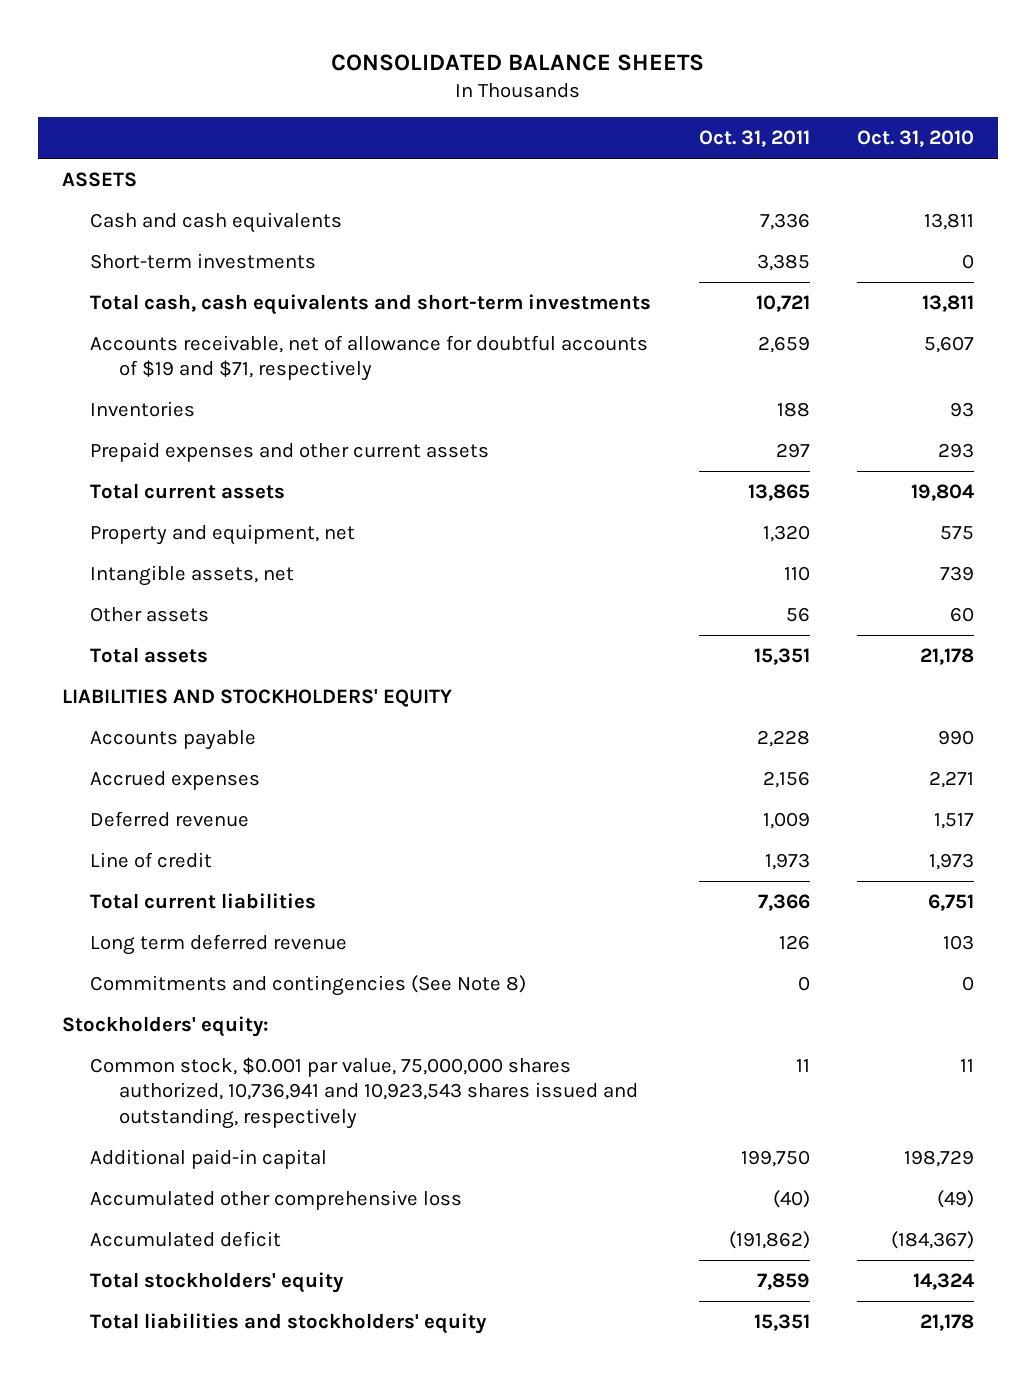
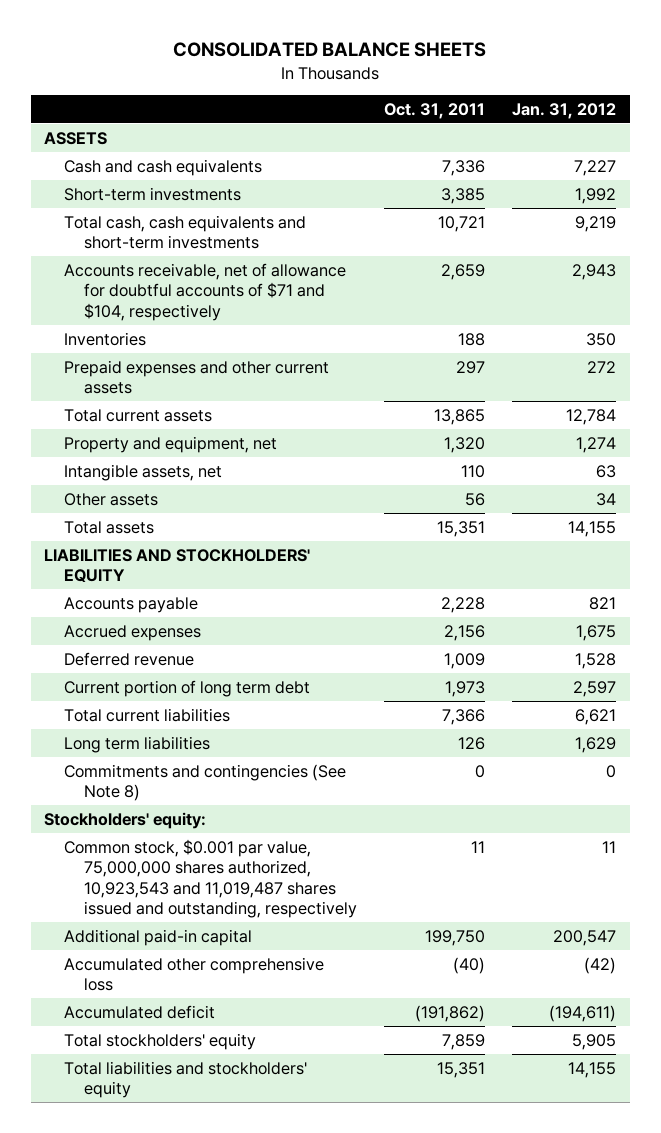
[856,130,974,148] Oct. 31, 2010 -> none
none -> [512,102,617,119] Jan. 31, 2012
[90,334,649,382] Accounts receivable, net of allowance for doubtful accounts of $19 and $71, respectively -> [64,262,347,321] Accounts receivable, net of allowance for doubtful accounts of $71 and $104, respectively
[90,851,213,868] Line of credit -> [64,679,311,697] Current portion of long term debt
[90,933,348,955] Long term deferred revenue -> [64,735,211,753] Long term liabilities
[90,1056,638,1129] Common stock, $0.001 par value, 75,000,000 shares authorized, 10,736,941 and 10,923,543 shares issued and outstanding, respectively -> [64,838,357,919] Common stock, $0.001 par value, 75,000,000 shares authorized, 10,923,543 and 11,019,487 shares issued and outstanding, respectively

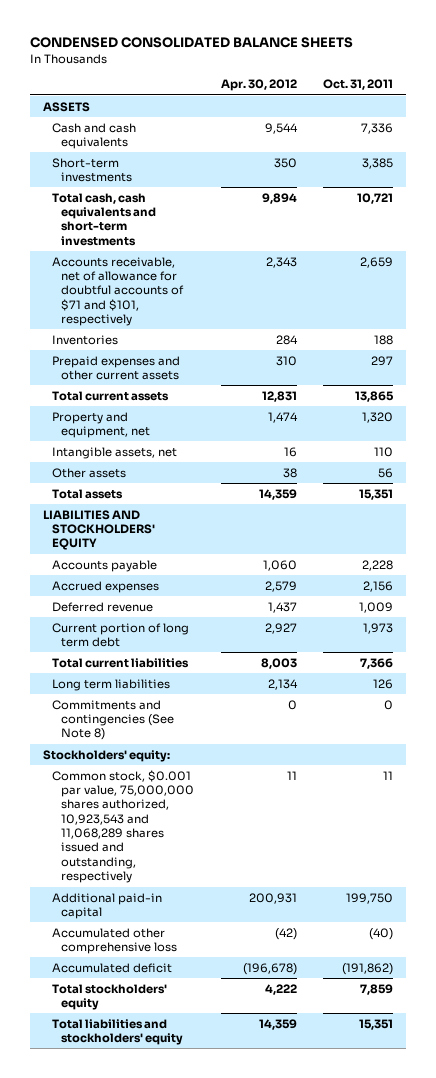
[173,42,487,58] CONSOLIDATED BALANCE SHEETS -> [29,37,353,49] CONDENSED CONSOLIDATED BALANCE SHEETS
[512,102,617,119] Jan. 31, 2012 -> none
none -> [220,79,297,92] Apr. 30, 2012
[64,262,347,321] Accounts receivable, net of allowance for doubtful accounts of $71 and $104, respectively -> [52,256,185,327] Accounts receivable, net of allowance for doubtful accounts of $71 and $101, respectively
[64,838,357,919] Common stock, $0.001 par value, 75,000,000 shares authorized, 10,923,543 and 11,019,487 shares issued and outstanding, respectively -> [52,769,195,884] Common stock, $0.001 par value, 75,000,000 shares authorized, 10,923,543 and 11,068,289 shares issued and outstanding, respectively

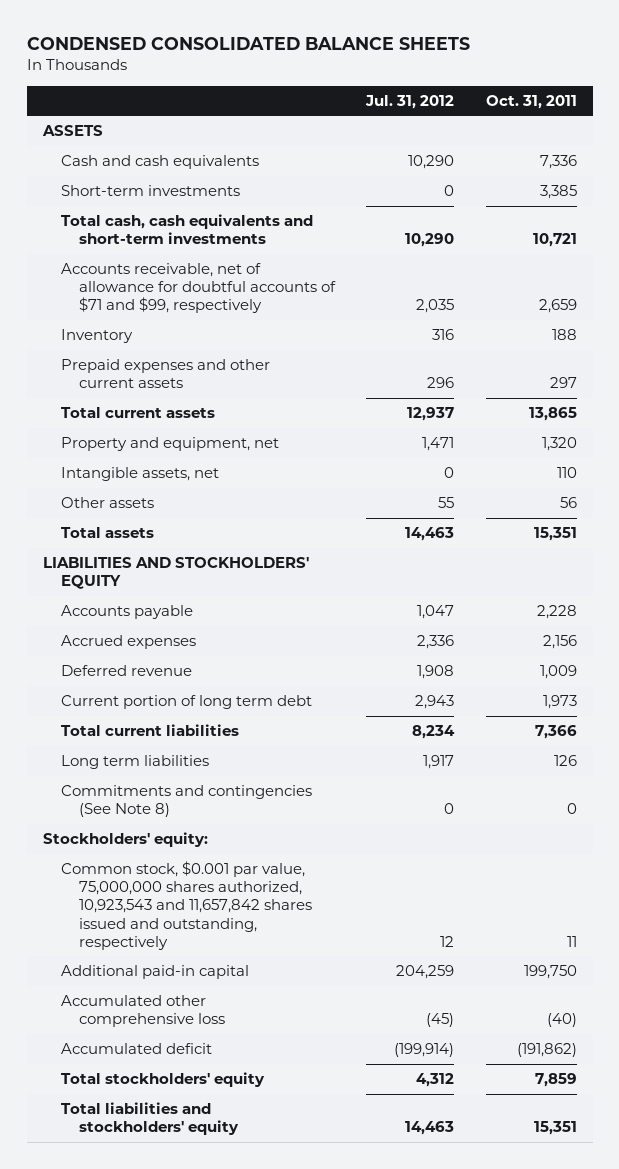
[220,79,297,92] Apr. 30, 2012 -> none
none -> [365,94,455,109] Jul. 31, 2012
[52,256,185,327] Accounts receivable, net of allowance for doubtful accounts of $71 and $101, respectively -> [60,263,336,314] Accounts receivable, net of allowance for doubtful accounts of $71 and $99, respectively
[52,334,119,345] Inventories -> [60,329,133,344] Inventory
[52,769,195,884] Common stock, $0.001 par value, 75,000,000 shares authorized, 10,923,543 and 11,068,289 shares issued and outstanding, respectively -> [60,861,312,950] Common stock, $0.001 par value, 75,000,000 shares authorized, 10,923,543 and 11,657,842 shares issued and outstanding, respectively

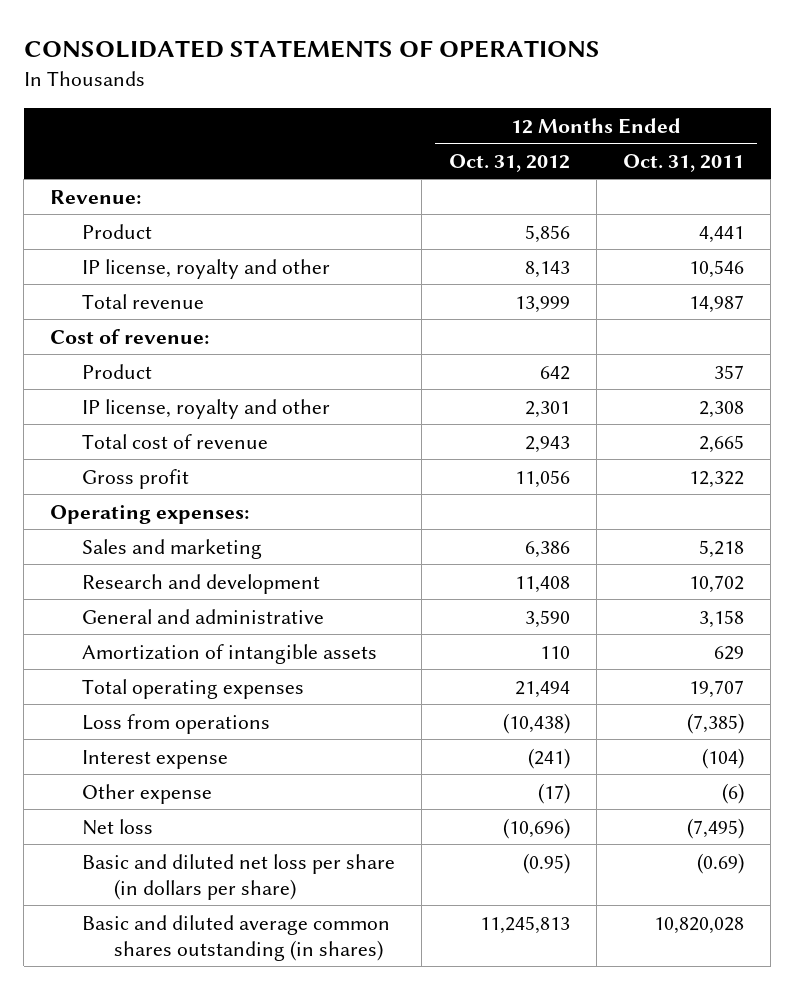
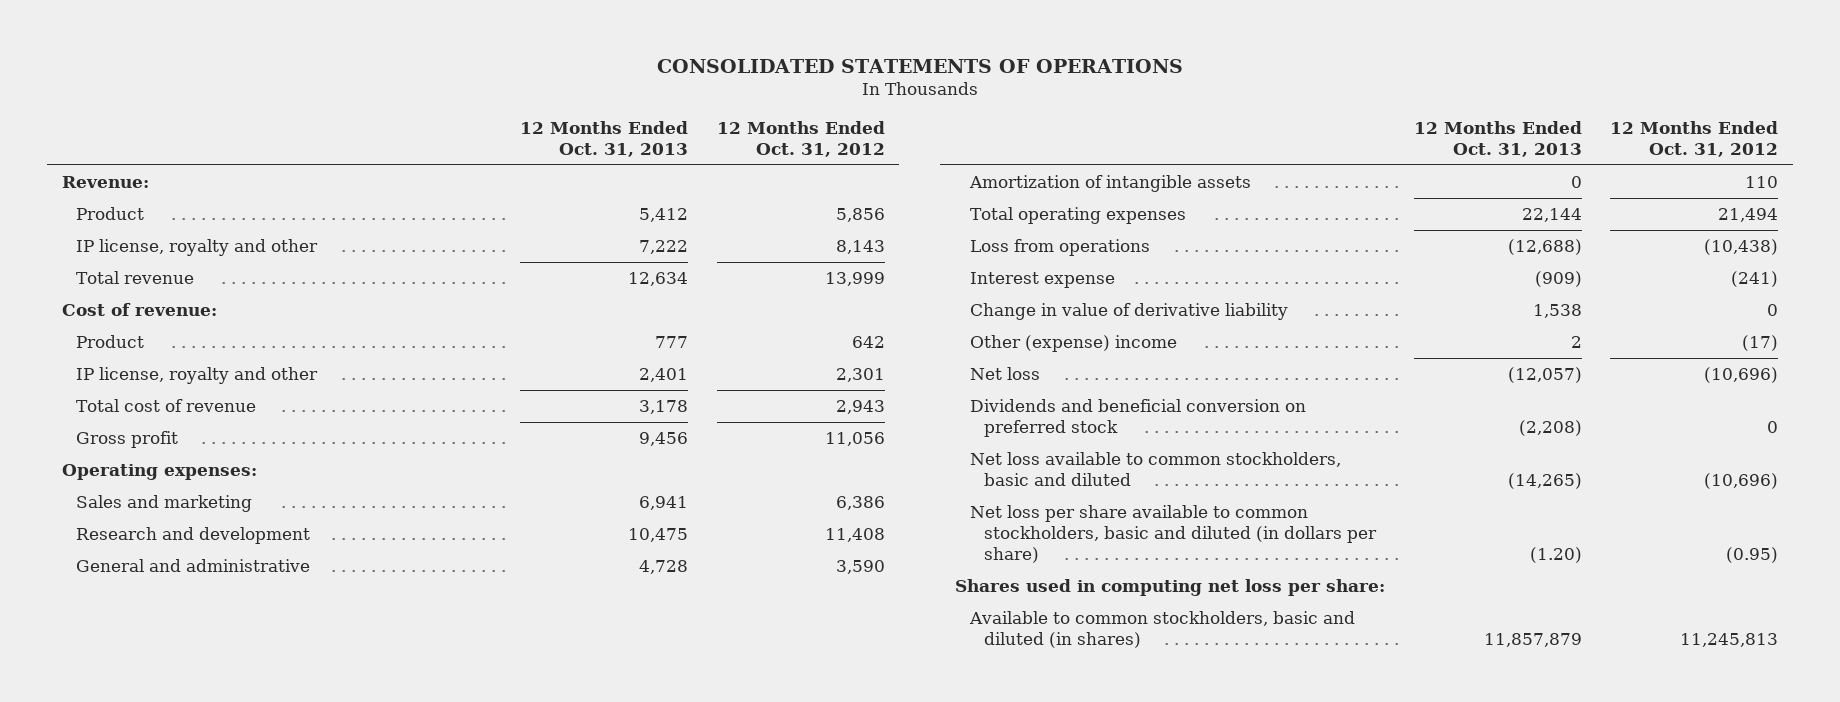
[622,153,744,172] Oct. 31, 2011 -> none
none -> [520,120,689,157] 12 Months Ended Oct. 31, 2013
none -> [969,303,1288,321] Change in value of derivative liability
[82,783,213,804] Other expense -> [969,335,1177,353] Other (expense) income
none -> [969,399,1306,438] Dividends and beneficial conversion on preferred stock
none -> [969,452,1341,487] Net loss available to common stockholders, basic and diluted
[82,853,396,900] Basic and diluted net loss per share (in dollars per share) -> [969,505,1378,564] Net loss per share available to common stockholders, basic and diluted (in dollars per share)
none -> [954,579,1385,597] Shares used in computing net loss per share:
[82,914,391,961] Basic and diluted average common shares outstanding (in shares) -> [968,611,1355,649] Available to common stockholders, basic and diluted (in shares)

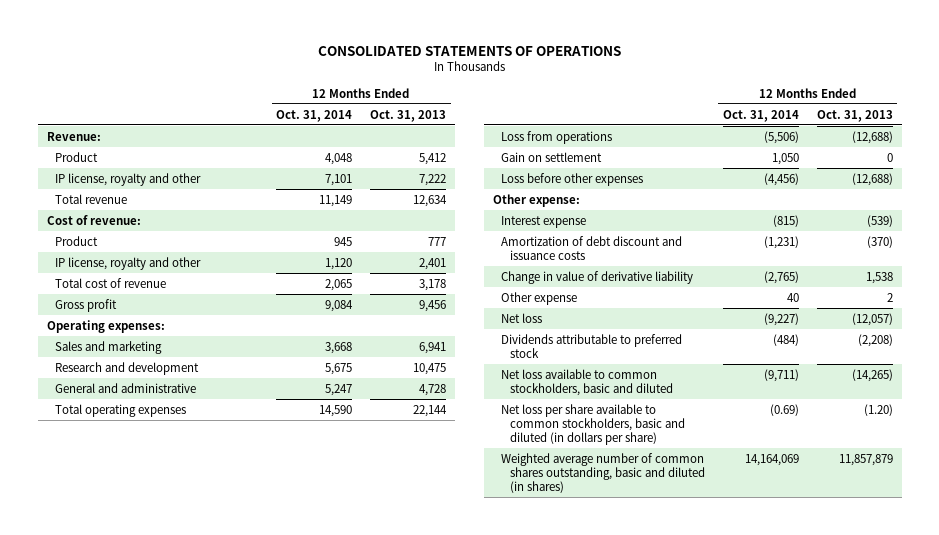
[716,120,885,157] 12 Months Ended Oct. 31, 2012 -> none
none -> [276,109,353,122] Oct. 31, 2014
[968,175,1251,193] Amortization of intangible assets -> none
none -> [501,151,603,162] Gain on settlement
none -> [501,172,644,186] Loss before other expenses
none -> [493,193,581,207] Other expense:
[1534,271,1582,288] (909) -> [866,214,893,227] (539)
none -> [501,235,683,260] Amortization of debt discount and issuance costs
[969,335,1177,353] Other (expense) income -> [501,291,578,305] Other expense
[969,399,1306,438] Dividends and beneficial conversion on preferred stock -> [501,333,683,358] Dividends attributable to preferred stock
[954,579,1385,597] Shares used in computing net loss per share: -> none
[968,611,1355,649] Available to common stockholders, basic and diluted (in shares) -> [501,452,705,494] Weighted average number of common shares outstanding, basic and diluted (in shares)

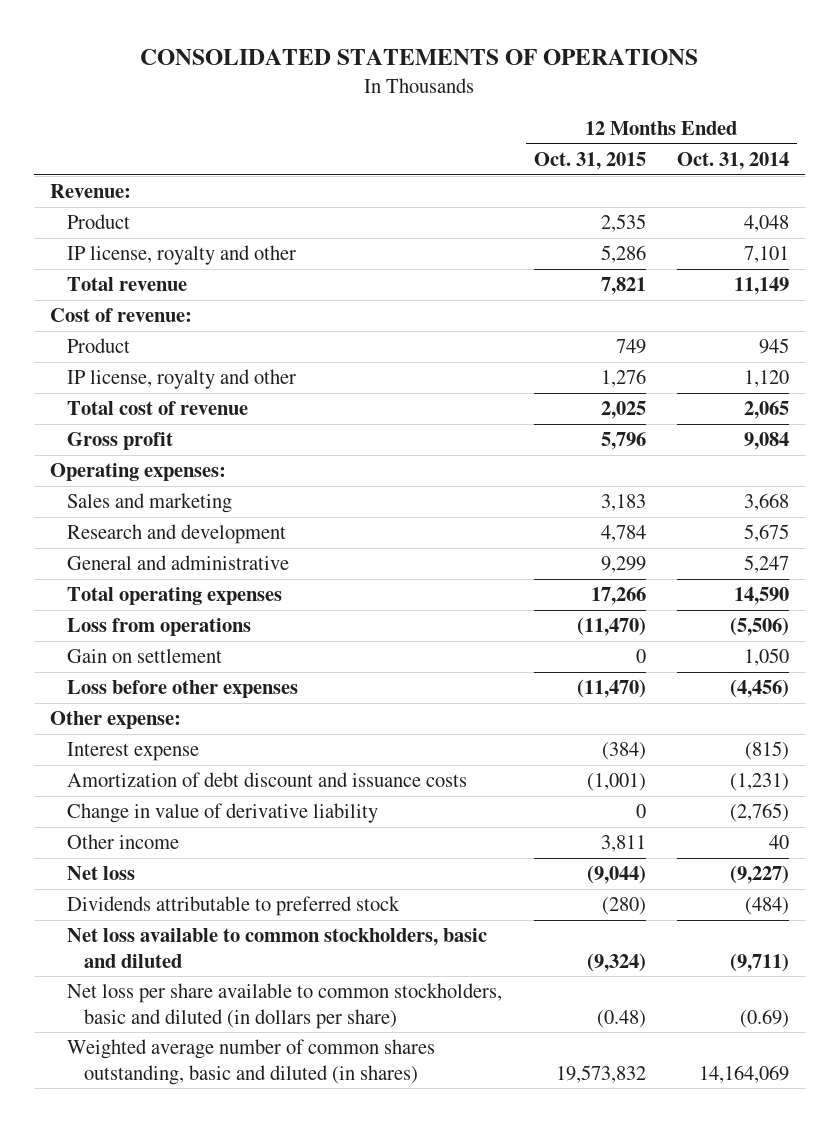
[370,109,447,122] Oct. 31, 2013 -> none
none -> [533,151,646,170] Oct. 31, 2015
[501,291,578,305] Other expense -> none
none -> [67,834,180,850] Other income

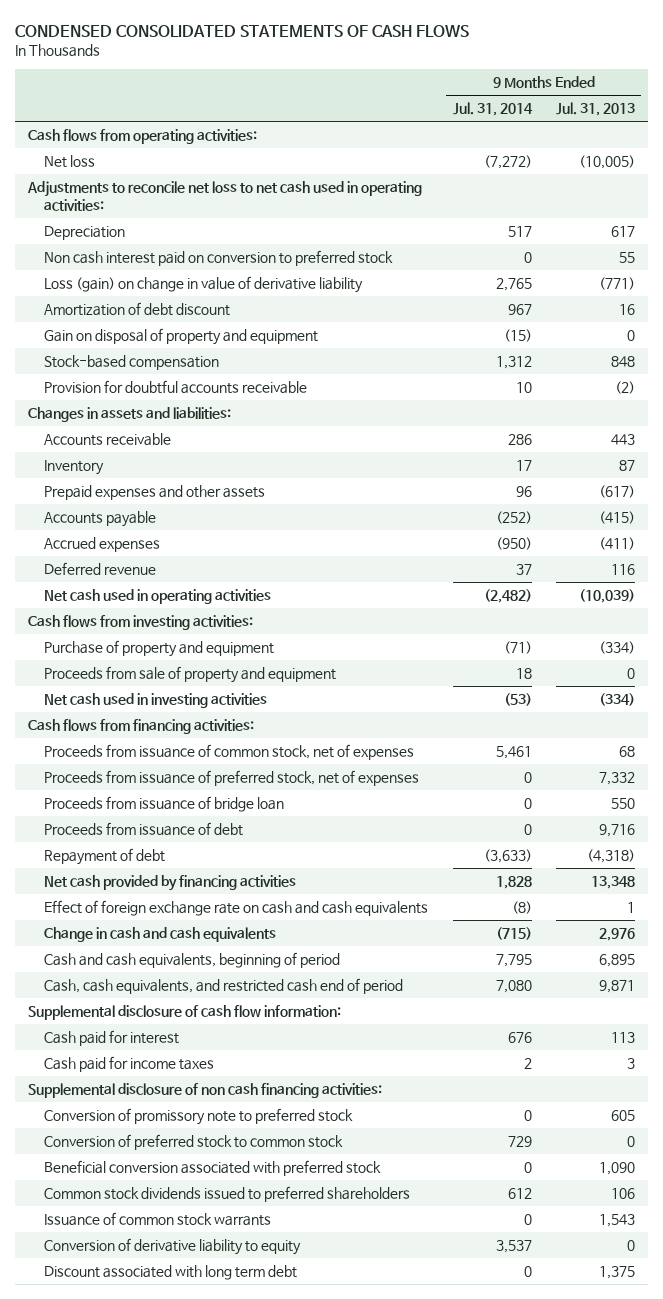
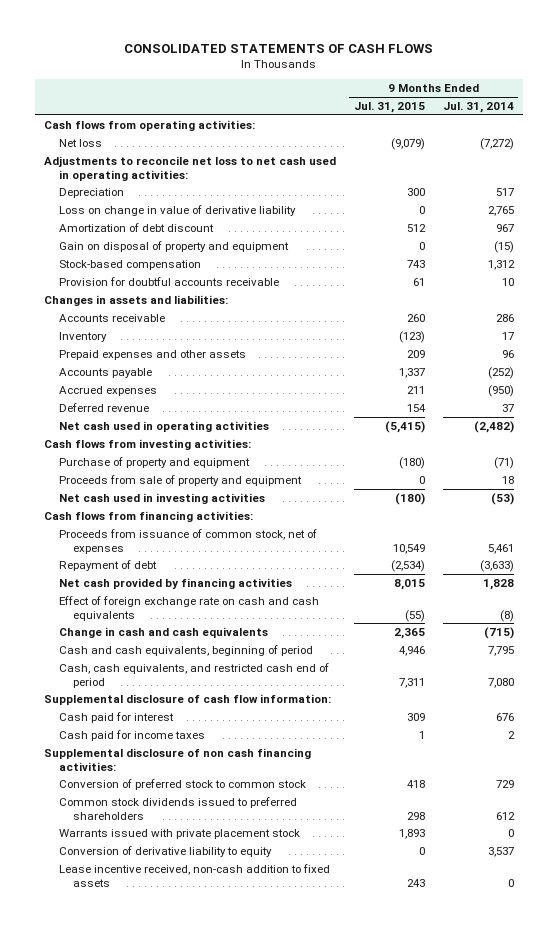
[15,24,470,37] CONDENSED CONSOLIDATED STATEMENTS OF CASH FLOWS -> [123,43,433,53] CONSOLIDATED STATEMENTS OF CASH FLOWS
[556,102,636,117] Jul. 31, 2013 -> none
none -> [353,102,425,114] Jul. 31, 2015
[43,250,393,267] Non cash interest paid on conversion to preferred stock -> none
[43,276,363,294] Loss (gain) on change in value of derivative liability -> [58,204,296,216] Loss on change in value of derivative liability
[43,770,419,787] Proceeds from issuance of preferred stock, net of expenses -> none
[43,796,284,813] Proceeds from issuance of bridge loan -> none
[43,822,243,837] Proceeds from issuance of debt -> none
[43,1108,353,1126] Conversion of promissory note to preferred stock -> none
[43,1160,381,1177] Beneficial conversion associated with preferred stock -> none
[43,1212,271,1227] Issuance of common stock warrants -> none
none -> [58,828,300,839] Warrants issued with private placement stock
[43,1265,297,1281] Discount associated with long term debt -> none
none -> [58,863,330,887] Lease incentive received, non-cash addition to fixed assets

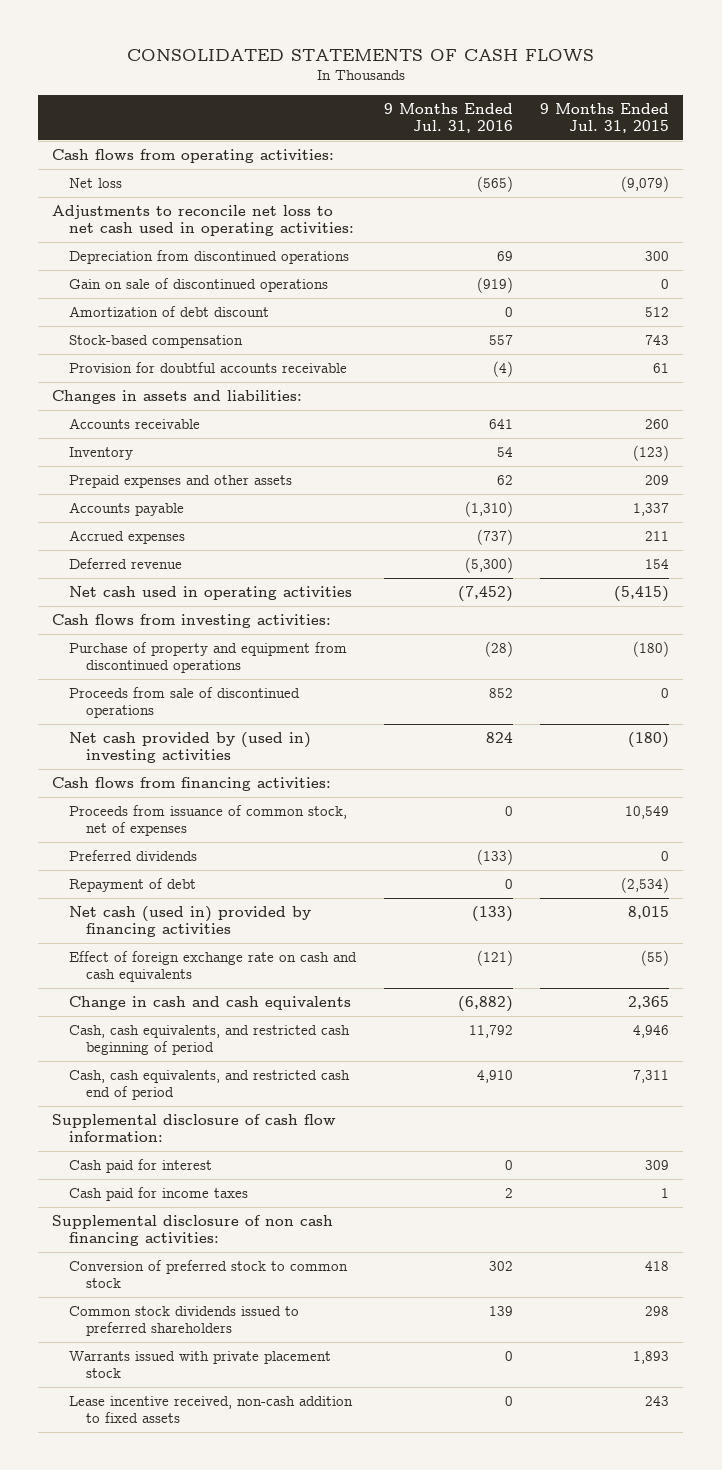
[442,102,514,114] Jul. 31, 2014 -> none
none -> [383,103,513,133] 9 Months Ended Jul. 31, 2016
[58,187,124,198] Depreciation -> none
[58,204,296,216] Loss on change in value of derivative liability -> none
none -> [68,250,349,265] Depreciation from discontinued operations
none -> [68,278,328,293] Gain on sale of discontinued operations
[58,240,289,252] Gain on disposal of property and equipment -> none
[58,474,302,486] Proceeds from sale of property and equipment -> none
[58,456,250,468] Purchase of property and equipment -> [68,642,347,673] Purchase of property and equipment from discontinued operations
none -> [68,687,300,718] Proceeds from sale of discontinued operations
[58,492,265,504] Net cash used in investing activities -> [68,732,311,763] Net cash provided by (used in) investing activities
none -> [68,850,197,862] Preferred dividends
[58,577,292,589] Net cash provided by financing activities -> [68,906,311,937] Net cash (used in) provided by financing activities
[58,644,313,656] Cash and cash equivalents, beginning of period -> [68,1025,350,1055] Cash, cash equivalents, and restricted cash beginning of period
[58,845,272,857] Conversion of derivative liability to equity -> none

